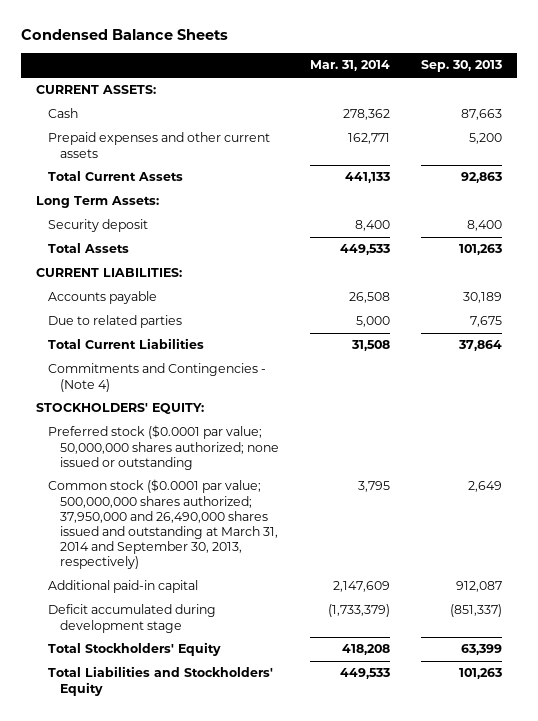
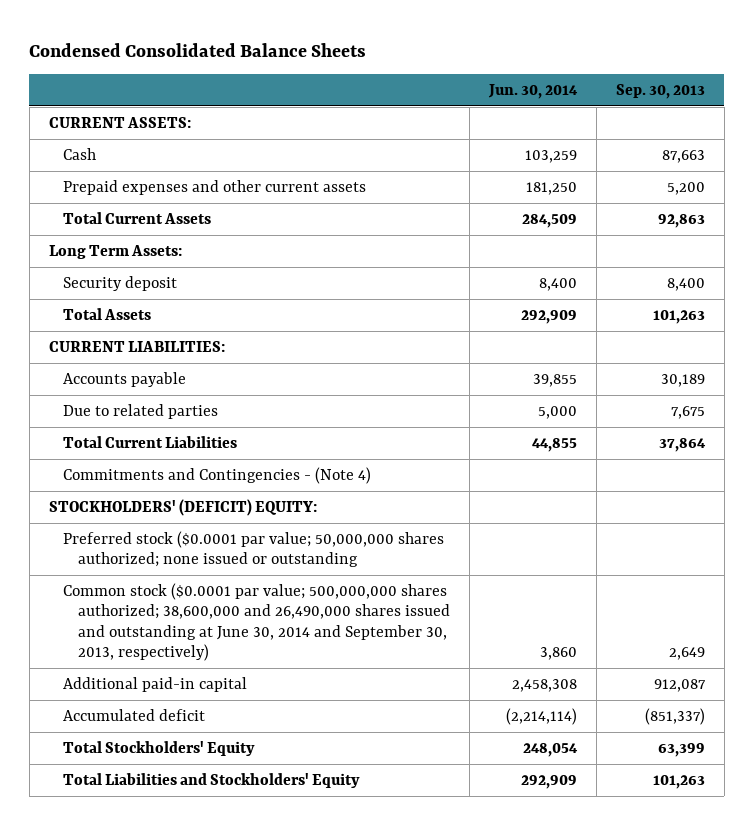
[20,29,228,41] Condensed Balance Sheets -> [29,42,367,57] Condensed Consolidated Balance Sheets
[309,60,390,72] Mar. 31, 2014 -> none
none -> [488,84,579,100] Jun. 30, 2014
[36,403,205,415] STOCKHOLDERS' EQUITY: -> [48,498,317,516] STOCKHOLDERS' (DEFICIT) EQUITY:
[48,479,279,569] Common stock ($0.0001 par value; 500,000,000 shares authorized; 37,950,000 and 26,490,000 shares issued and outstanding at March 31, 2014 and September 30, 2013, respectively) -> [63,582,451,662] Common stock ($0.0001 par value; 500,000,000 shares authorized; 38,600,000 and 26,490,000 shares issued and outstanding at June 30, 2014 and September 30, 2013, respectively)
[48,604,217,633] Deficit accumulated during development stage -> [63,708,206,721] Accumulated deficit

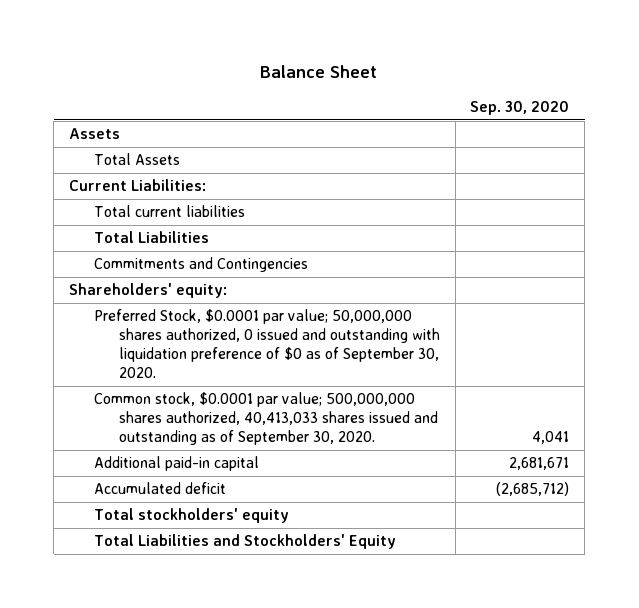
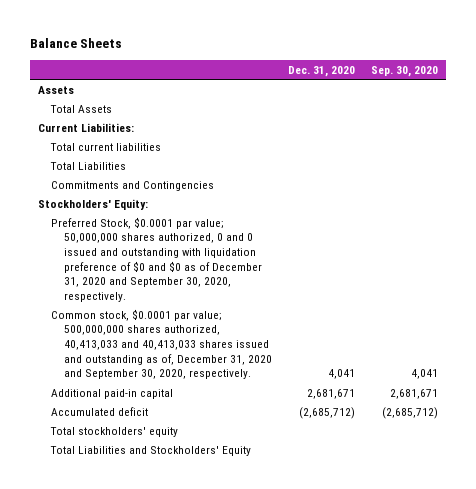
[260,64,378,78] Balance Sheet -> [30,38,123,49] Balance Sheets
none -> [287,65,355,77] Dec. 31, 2020
[69,283,228,299] Shareholders' equity: -> [38,198,149,210] Stockholders' Equity:
[93,309,440,379] Preferred Stock, $0.0001 par value; 50,000,000 shares authorized, 0 issued and outstanding with liquidation preference of $0 as of September 30, 2020. -> [51,216,262,302] Preferred Stock, $0.0001 par value; 50,000,000 shares authorized, 0 and 0 issued and outstanding with liquidation preference of $0 and $0 as of December 31, 2020 and September 30, 2020, respectively.
[93,392,438,446] Common stock, $0.0001 par value; 500,000,000 shares authorized, 40,413,033 shares issued and outstanding as of September 30, 2020. -> [51,308,272,380] Common stock, $0.0001 par value; 500,000,000 shares authorized, 40,413,033 and 40,413,033 shares issued and outstanding as of, December 31, 2020 and September 30, 2020, respectively.

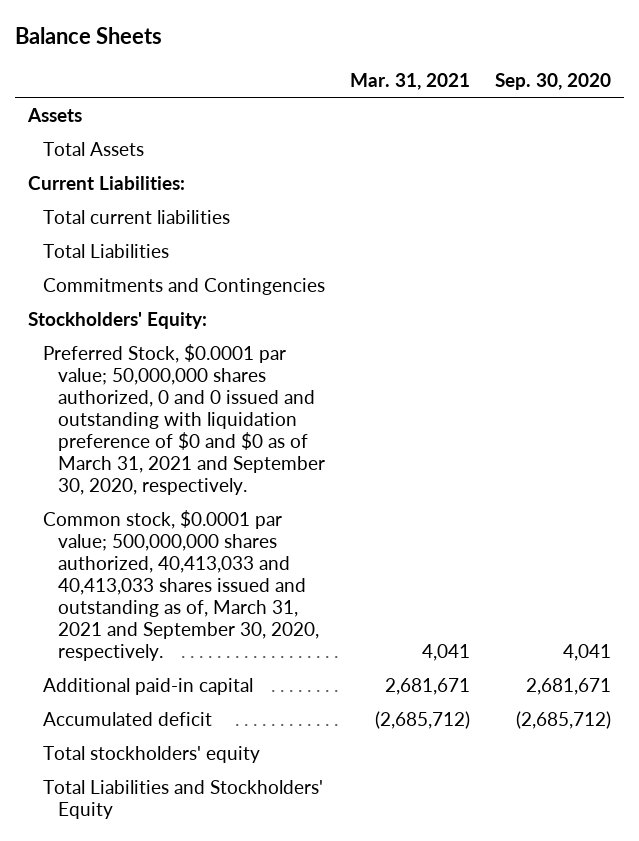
[287,65,355,77] Dec. 31, 2020 -> none
none -> [350,72,471,90] Mar. 31, 2021
[51,216,262,302] Preferred Stock, $0.0001 par value; 50,000,000 shares authorized, 0 and 0 issued and outstanding with liquidation preference of $0 and $0 as of December 31, 2020 and September 30, 2020, respectively. -> [42,343,326,496] Preferred Stock, $0.0001 par value; 50,000,000 shares authorized, 0 and 0 issued and outstanding with liquidation preference of $0 and $0 as of March 31, 2021 and September 30, 2020, respectively.
[51,308,272,380] Common stock, $0.0001 par value; 500,000,000 shares authorized, 40,413,033 and 40,413,033 shares issued and outstanding as of, December 31, 2020 and September 30, 2020, respectively. -> [42,509,320,662] Common stock, $0.0001 par value; 500,000,000 shares authorized, 40,413,033 and 40,413,033 shares issued and outstanding as of, March 31, 2021 and September 30, 2020, respectively.

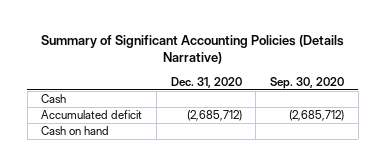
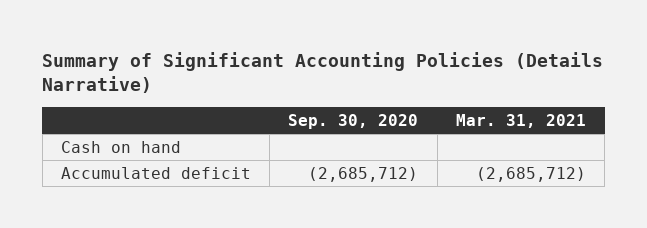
[170,76,242,88] Dec. 31, 2020 -> none
none -> [455,114,586,129] Mar. 31, 2021
[41,94,67,104] Cash -> none
[41,110,143,120] Accumulated deficit -> [61,166,252,179] Accumulated deficit

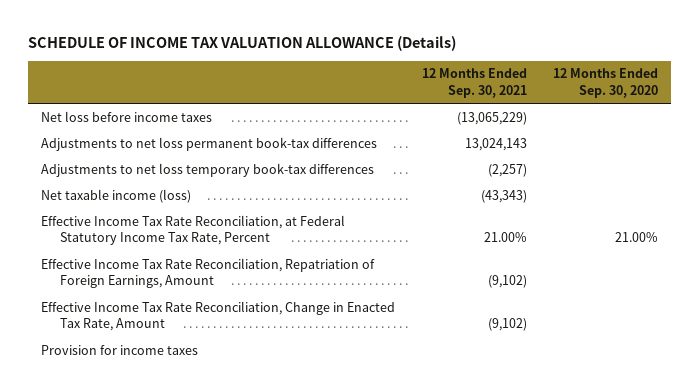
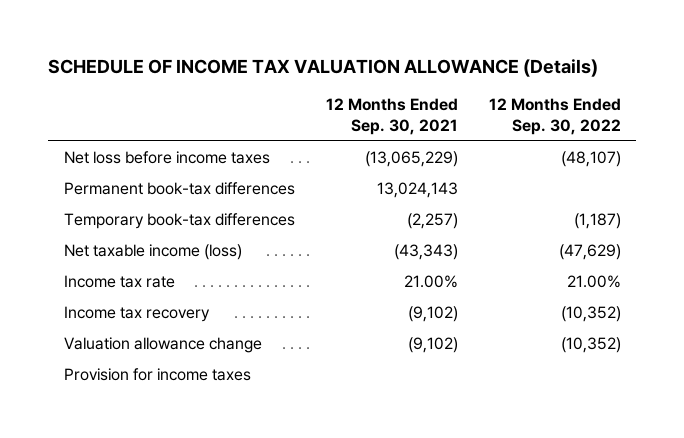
[553,68,659,98] 12 Months Ended Sep. 30, 2020 -> none
none -> [488,98,621,135] 12 Months Ended Sep. 30, 2022
[41,136,378,151] Adjustments to net loss permanent book-tax differences -> [63,182,295,196] Permanent book-tax differences
[41,162,375,177] Adjustments to net loss temporary book-tax differences -> [63,213,295,230] Temporary book-tax differences
[41,214,346,246] Effective Income Tax Rate Reconciliation, at Federal Statutory Income Tax Rate, Percent -> [63,275,175,289] Income tax rate
[41,257,376,289] Effective Income Tax Rate Reconciliation, Repatriation of Foreign Earnings, Amount -> [63,306,210,323] Income tax recovery
[41,300,396,332] Effective Income Tax Rate Reconciliation, Change in Enacted Tax Rate, Amount -> [63,337,262,354] Valuation allowance change

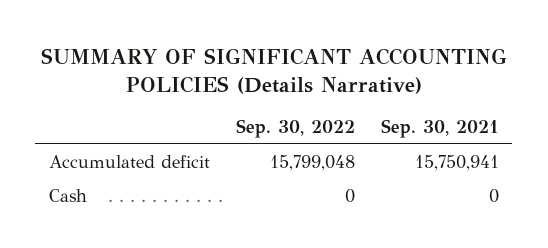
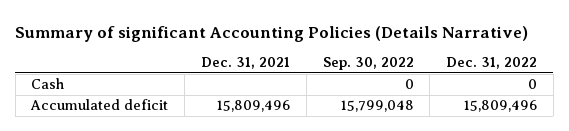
[40,47,507,94] SUMMARY OF SIGNIFICANT ACCOUNTING POLICIES (Details Narrative) -> [15,25,529,42] Summary of significant Accounting Policies (Details Narrative)
[381,119,500,139] Sep. 30, 2021 -> none
none -> [201,57,291,70] Dec. 31, 2021
none -> [446,57,538,70] Dec. 31, 2022
[48,155,210,169] Accumulated deficit -> [30,99,169,111] Accumulated deficit

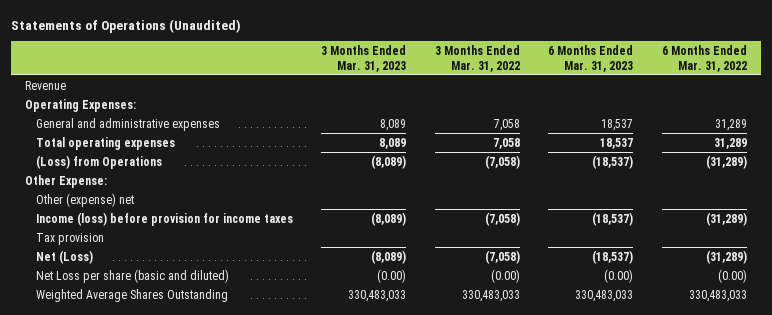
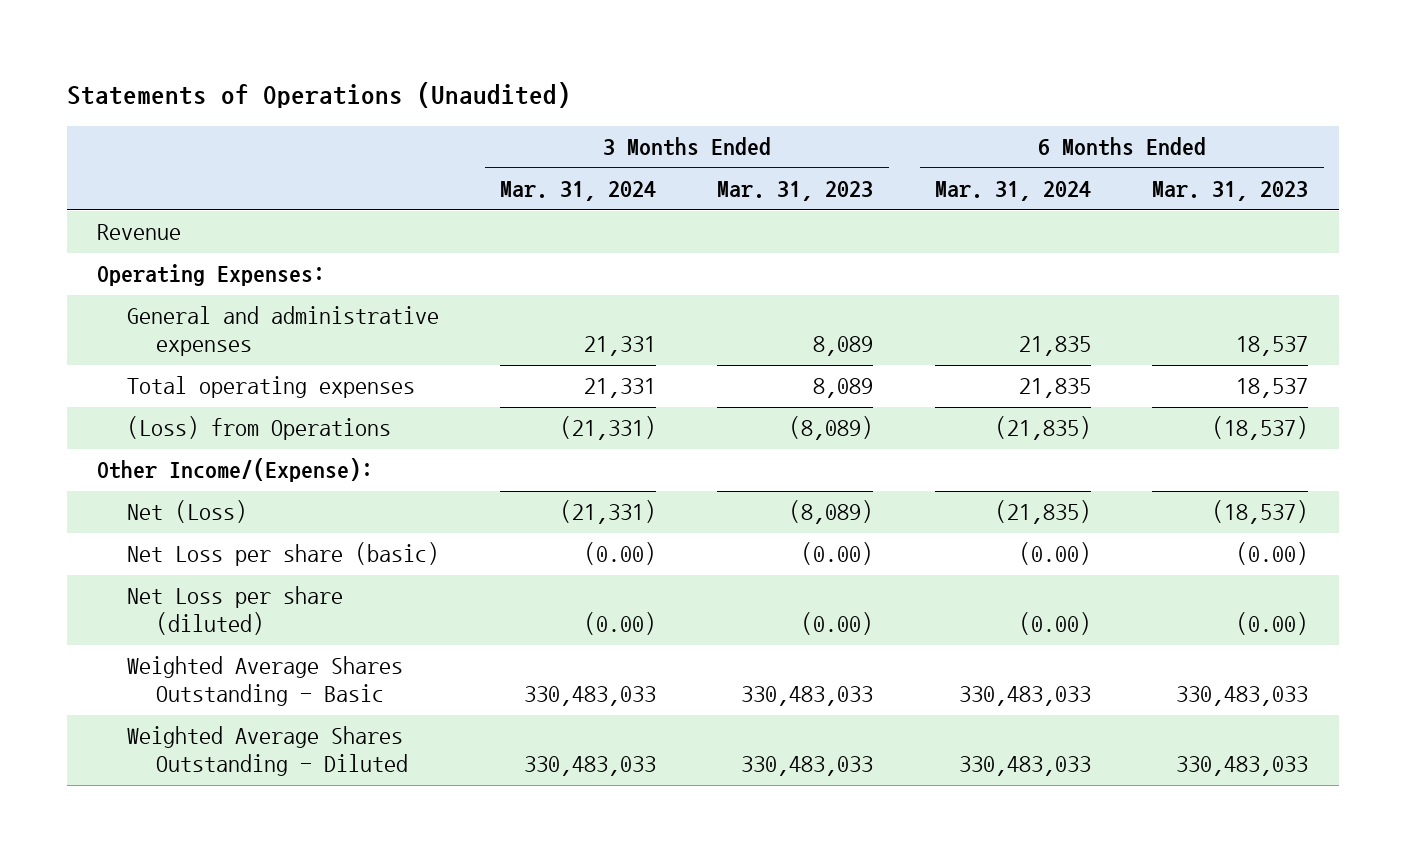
[434,45,520,72] 3 Months Ended Mar. 31, 2022 -> none
[661,45,747,72] 6 Months Ended Mar. 31, 2022 -> none
none -> [500,181,657,202] Mar. 31, 2024
none -> [934,181,1091,202] Mar. 31, 2024
[35,192,134,207] Other (expense) net -> none
[35,211,293,226] Income (loss) before provision for income taxes -> none
[35,232,104,245] Tax provision -> none
[25,174,108,188] Other Expense: -> [97,458,374,483] Other Income/(Expense):
[35,268,229,283] Net Loss per share (basic and diluted) -> [126,542,439,567] Net Loss per share (basic)
none -> [126,586,343,636] Net Loss per share (diluted)
[35,288,228,302] Weighted Average Shares Outstanding -> [126,656,403,707] Weighted Average Shares Outstanding - Basic
none -> [126,726,408,777] Weighted Average Shares Outstanding - Diluted

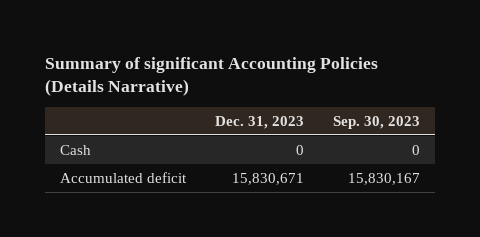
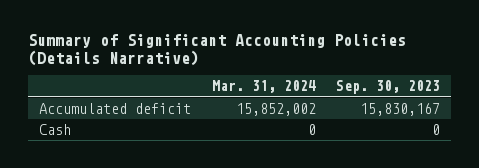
[45,56,379,96] Summary of significant Accounting Policies (Details Narrative) -> [28,34,407,66] Summary of Significant Accounting Policies (Details Narrative)
[215,115,305,129] Dec. 31, 2023 -> none
none -> [211,80,316,94] Mar. 31, 2024
[59,144,91,155] Cash -> [38,123,71,135] Cash

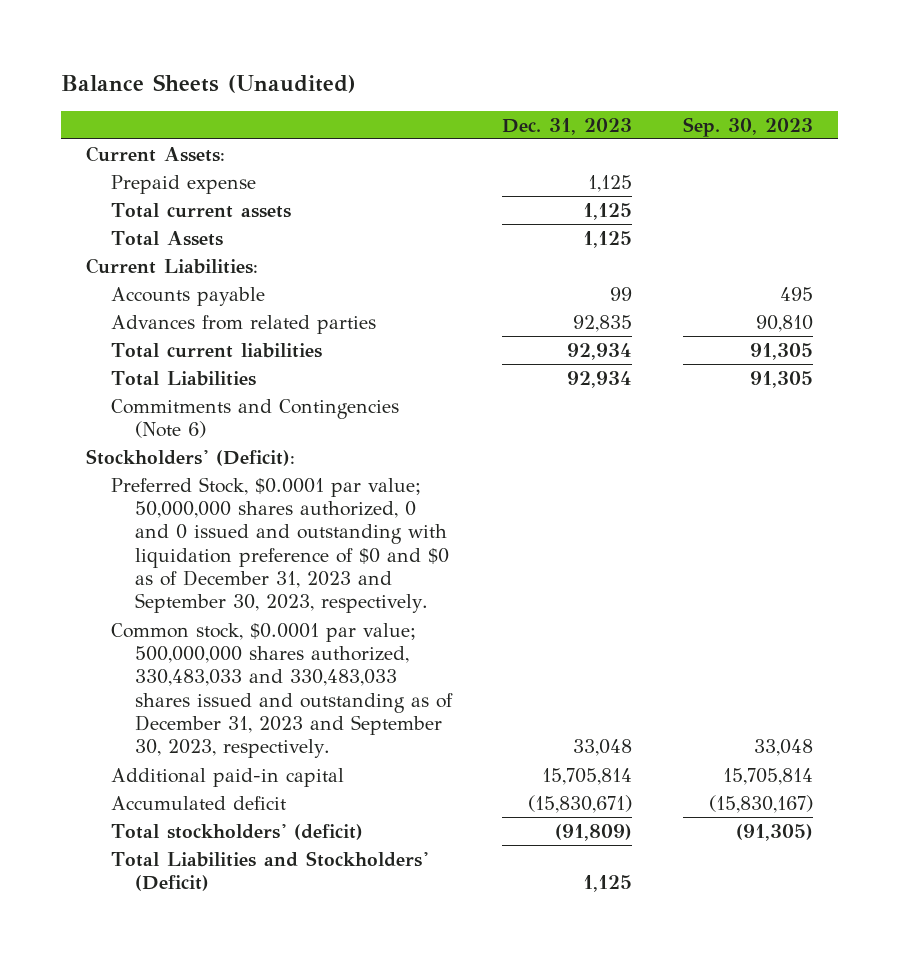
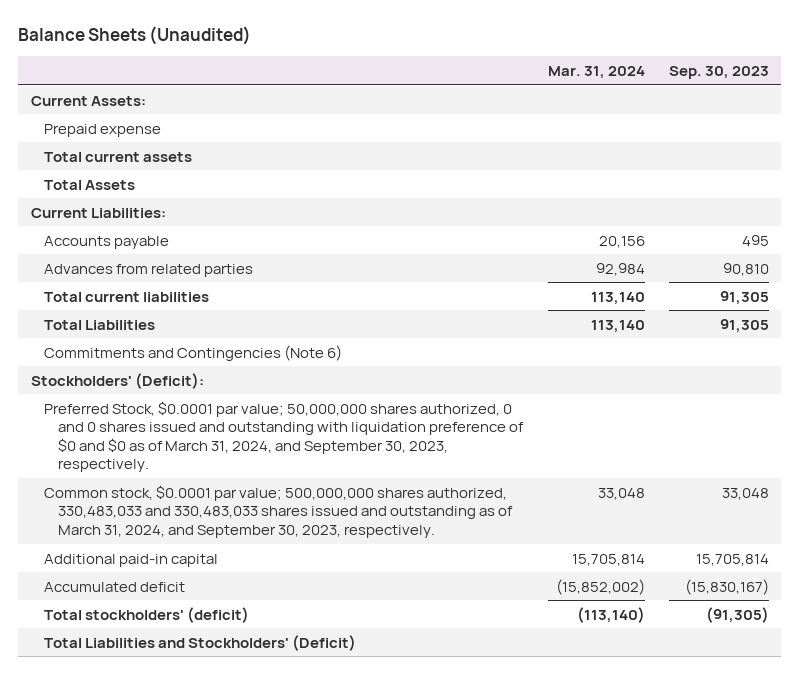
[502,117,633,135] Dec. 31, 2023 -> none
none -> [547,65,645,79] Mar. 31, 2024
[110,476,450,614] Preferred Stock, $0.0001 par value; 50,000,000 shares authorized, 0 and 0 issued and outstanding with liquidation preference of $0 and $0 as of December 31, 2023 and September 30, 2023, respectively. -> [44,400,525,473] Preferred Stock, $0.0001 par value; 50,000,000 shares authorized, 0 and 0 shares issued and outstanding with liquidation preference of $0 and $0 as of March 31, 2024, and September 30, 2023, respectively.
[110,622,454,759] Common stock, $0.0001 par value; 500,000,000 shares authorized, 330,483,033 and 330,483,033 shares issued and outstanding as of December 31, 2023 and September 30, 2023, respectively. -> [44,484,514,538] Common stock, $0.0001 par value; 500,000,000 shares authorized, 330,483,033 and 330,483,033 shares issued and outstanding as of March 31, 2024, and September 30, 2023, respectively.

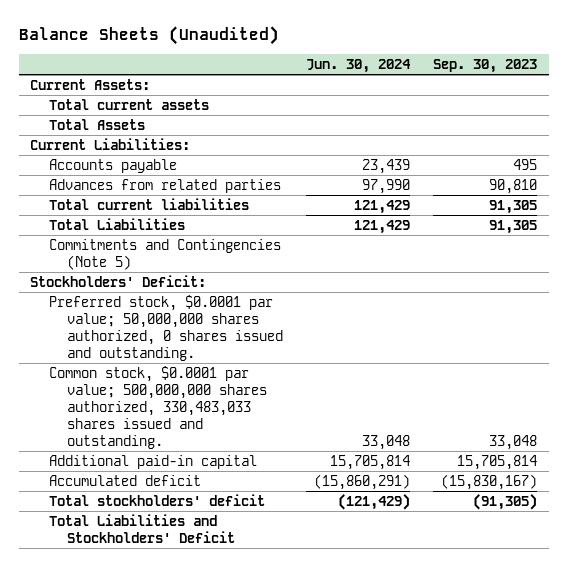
[547,65,645,79] Mar. 31, 2024 -> none
none -> [305,58,411,73] Jun. 30, 2024
[44,123,162,137] Prepaid expense -> none
[44,344,343,361] Commitments and Contingencies (Note 6) -> [48,239,281,271] Commitments and Contingencies (Note 5)
[30,372,204,389] Stockholders' (Deficit): -> [30,275,207,288] Stockholders' Deficit:
[44,400,525,473] Preferred Stock, $0.0001 par value; 50,000,000 shares authorized, 0 and 0 shares issued and outstanding with liquidation preference of $0 and $0 as of March 31, 2024, and September 30, 2023, respectively. -> [48,295,283,362] Preferred stock, $0.0001 par value; 50,000,000 shares authorized, 0 shares issued and outstanding.
[44,484,514,538] Common stock, $0.0001 par value; 500,000,000 shares authorized, 330,483,033 and 330,483,033 shares issued and outstanding as of March 31, 2024, and September 30, 2023, respectively. -> [48,366,267,450] Common stock, $0.0001 par value; 500,000,000 shares authorized, 330,483,033 shares issued and outstanding.
[44,606,250,623] Total stockholders' (deficit) -> [48,494,265,507] Total stockholders' deficit
[44,634,357,651] Total Liabilities and Stockholders' (Deficit) -> [48,514,235,544] Total Liabilities and Stockholders' Deficit

